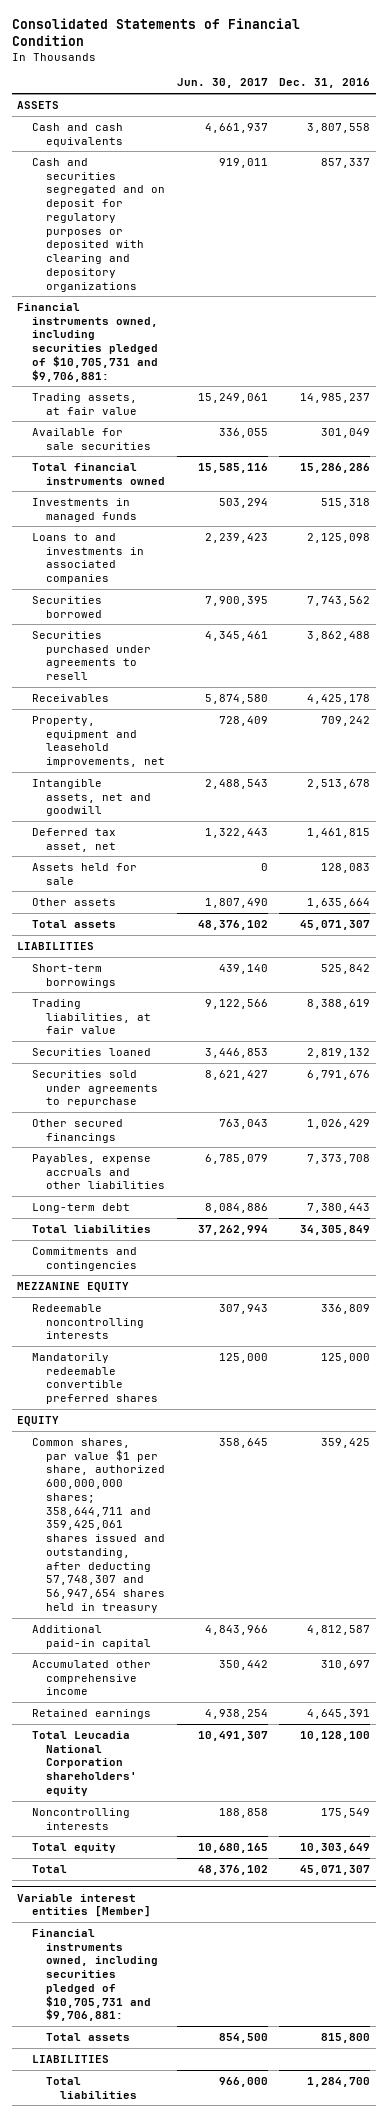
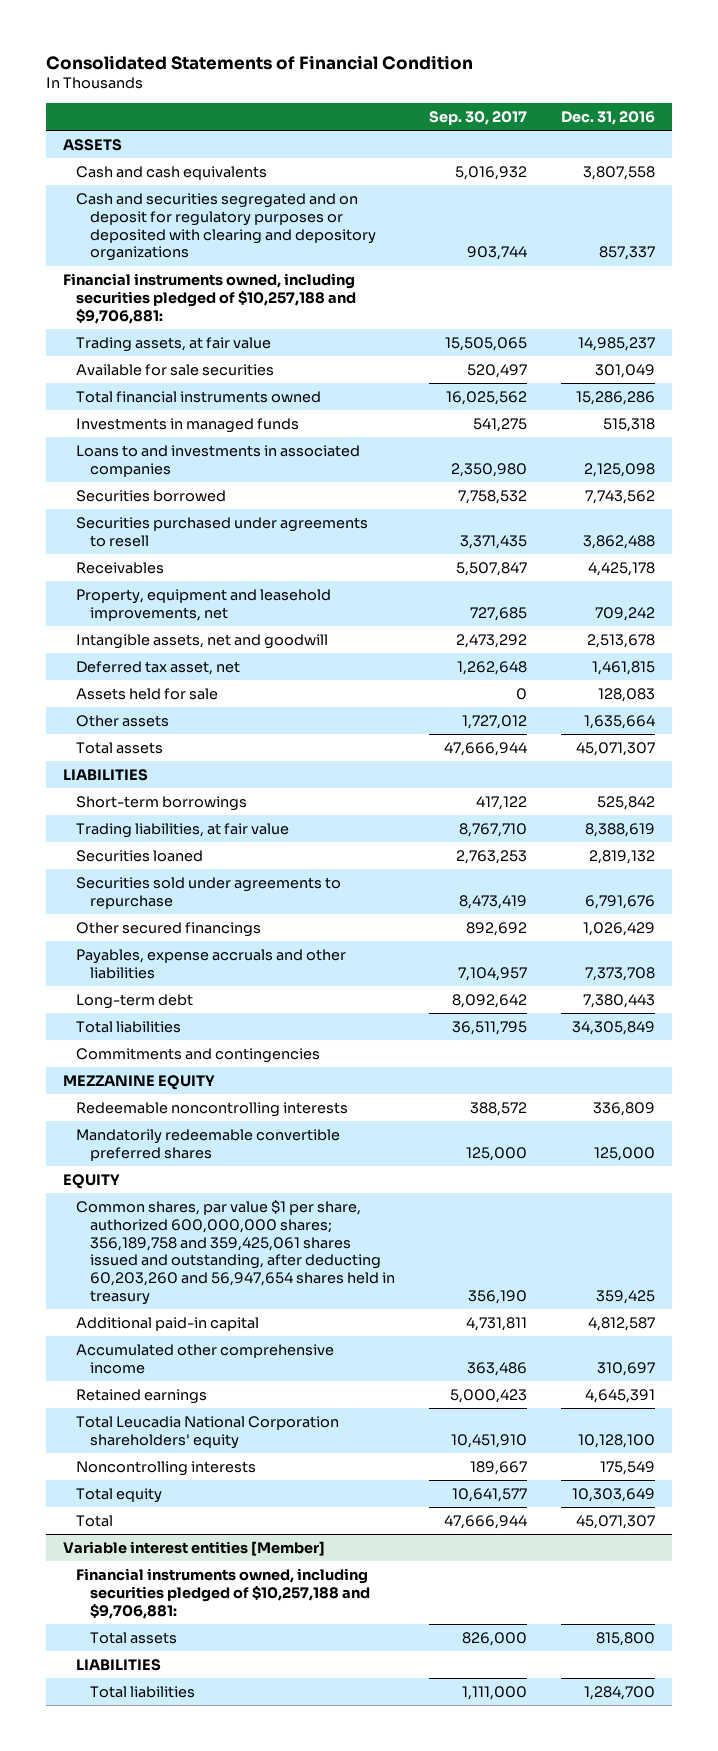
[176,78,268,89] Jun. 30, 2017 -> none
none -> [428,111,527,126] Sep. 30, 2017
[17,302,158,382] Financial instruments owned, including securities pledged of $10,705,731 and $9,706,881: -> [63,273,357,324] Financial instruments owned, including securities pledged of $10,257,188 and $9,706,881:
[31,1437,165,1613] Common shares, par value $1 per share, authorized 600,000,000 shares; 358,644,711 and 359,425,061 shares issued and outstanding, after deducting 57,748,307 and 56,947,654 shares held in treasury -> [76,1200,395,1306] Common shares, par value $1 per share, authorized 600,000,000 shares; 356,189,758 and 359,425,061 shares issued and outstanding, after deducting 60,203,260 and 56,947,654 shares held in treasury
[31,1928,158,2022] Financial instruments owned, including securities pledged of $10,705,731 and $9,706,881: -> [76,1568,370,1619] Financial instruments owned, including securities pledged of $10,257,188 and $9,706,881:

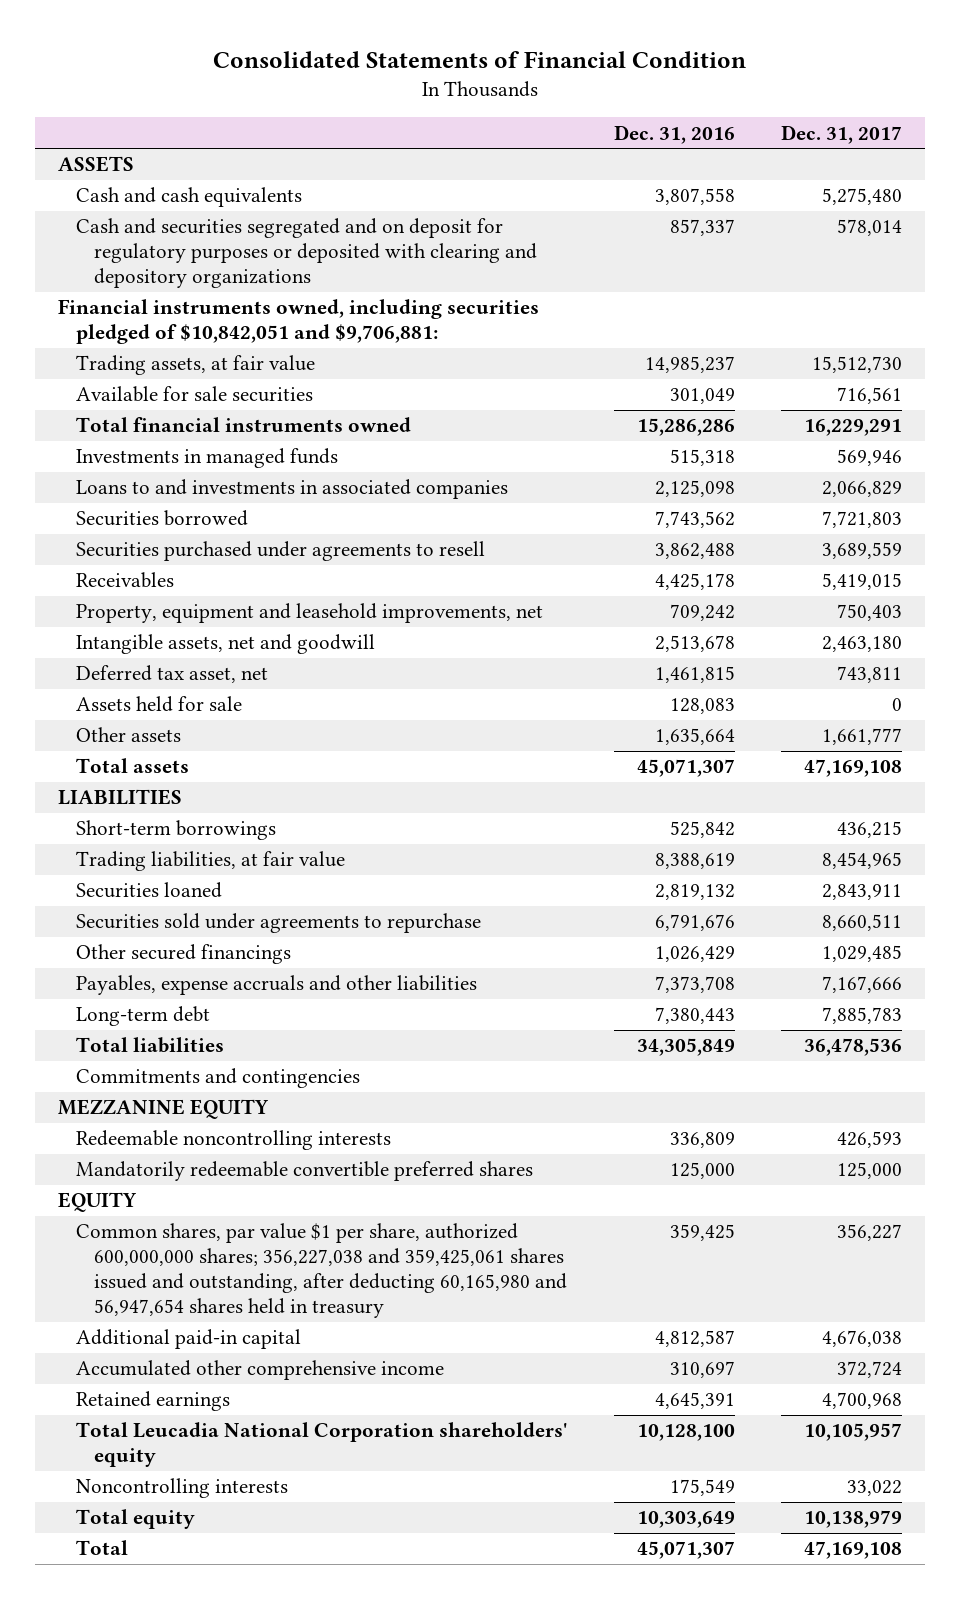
[428,111,527,126] Sep. 30, 2017 -> none
none -> [780,124,902,144] Dec. 31, 2017
[63,273,357,324] Financial instruments owned, including securities pledged of $10,257,188 and $9,706,881: -> [57,299,539,345] Financial instruments owned, including securities pledged of $10,842,051 and $9,706,881:
[76,1200,395,1306] Common shares, par value $1 per share, authorized 600,000,000 shares; 356,189,758 and 359,425,061 shares issued and outstanding, after deducting 60,203,260 and 56,947,654 shares held in treasury -> [76,1223,568,1319] Common shares, par value $1 per share, authorized 600,000,000 shares; 356,227,038 and 359,425,061 shares issued and outstanding, after deducting 60,165,980 and 56,947,654 shares held in treasury
[63,1541,326,1557] Variable interest entities [Member] -> none
[76,1568,370,1619] Financial instruments owned, including securities pledged of $10,257,188 and $9,706,881: -> none
[89,1632,177,1645] Total assets -> none
[76,1659,162,1672] LIABILITIES -> none
[89,1686,195,1699] Total liabilities -> none

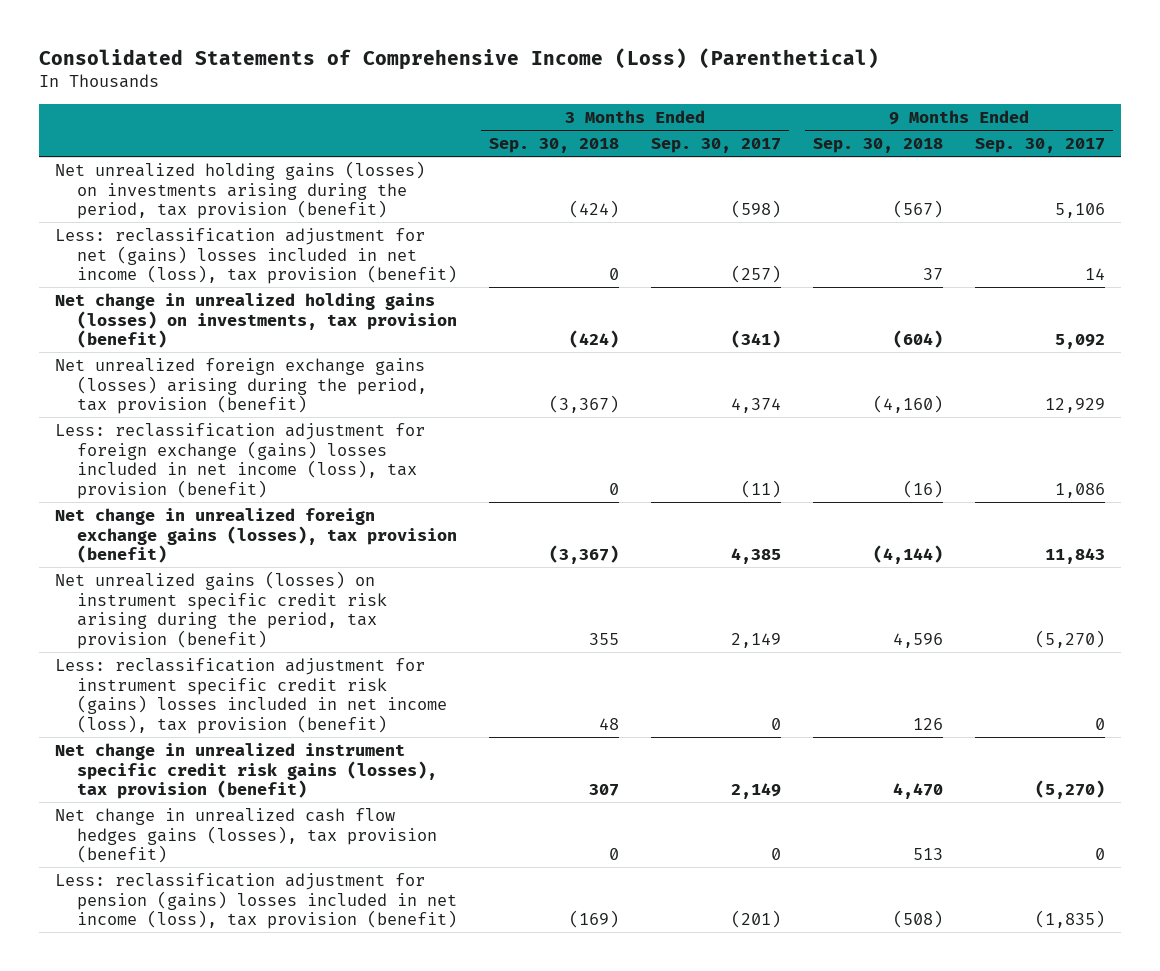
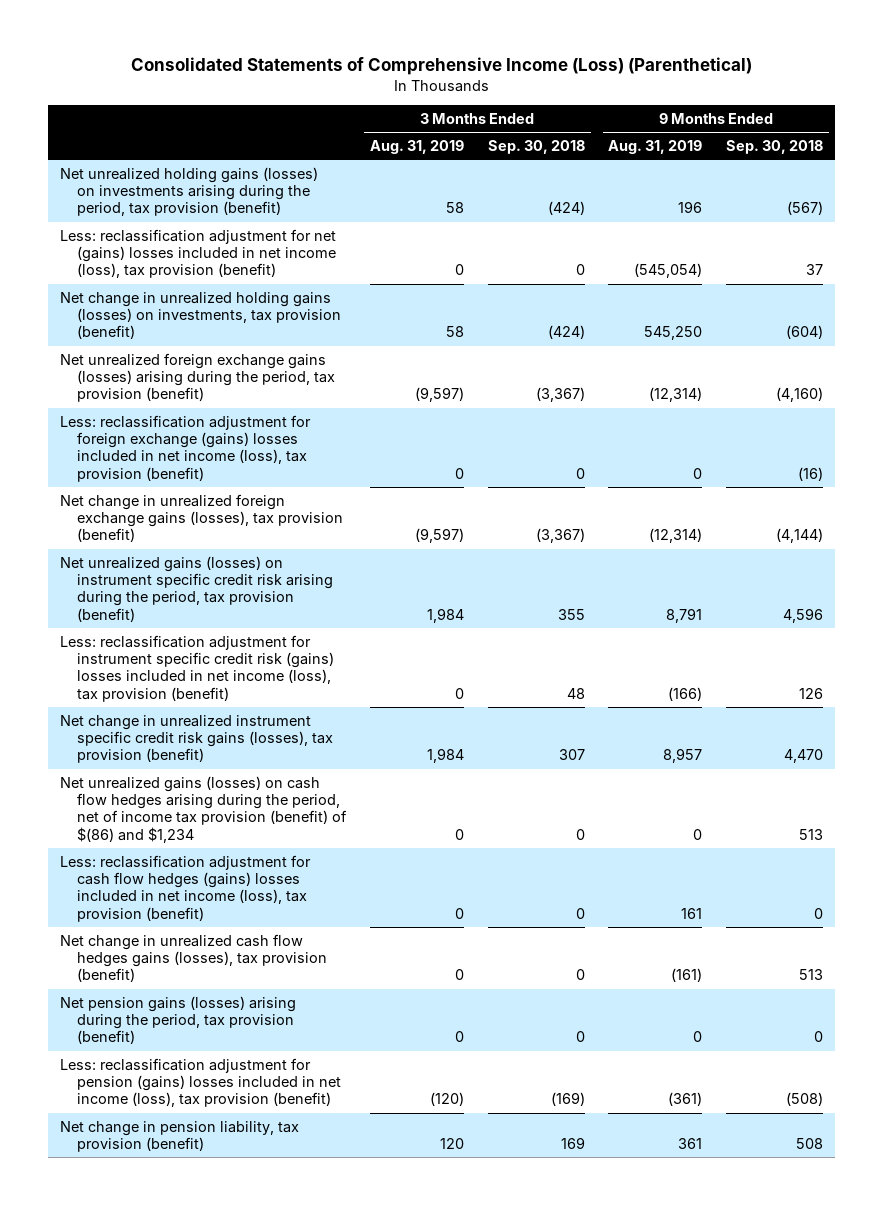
[651,137,782,153] Sep. 30, 2017 -> none
[975,137,1106,153] Sep. 30, 2017 -> none
none -> [370,139,465,154] Aug. 31, 2019
none -> [608,139,703,154] Aug. 31, 2019
none -> [60,775,348,843] Net unrealized gains (losses) on cash flow hedges arising during the period, net of income tax provision (benefit) of $(86) and $1,234
none -> [60,854,312,922] Less: reclassification adjustment for cash flow hedges (gains) losses included in net income (loss), tax provision (benefit)
none -> [60,995,297,1045] Net pension gains (losses) arising during the period, tax provision (benefit)
none -> [60,1120,300,1153] Net change in pension liability, tax provision (benefit)

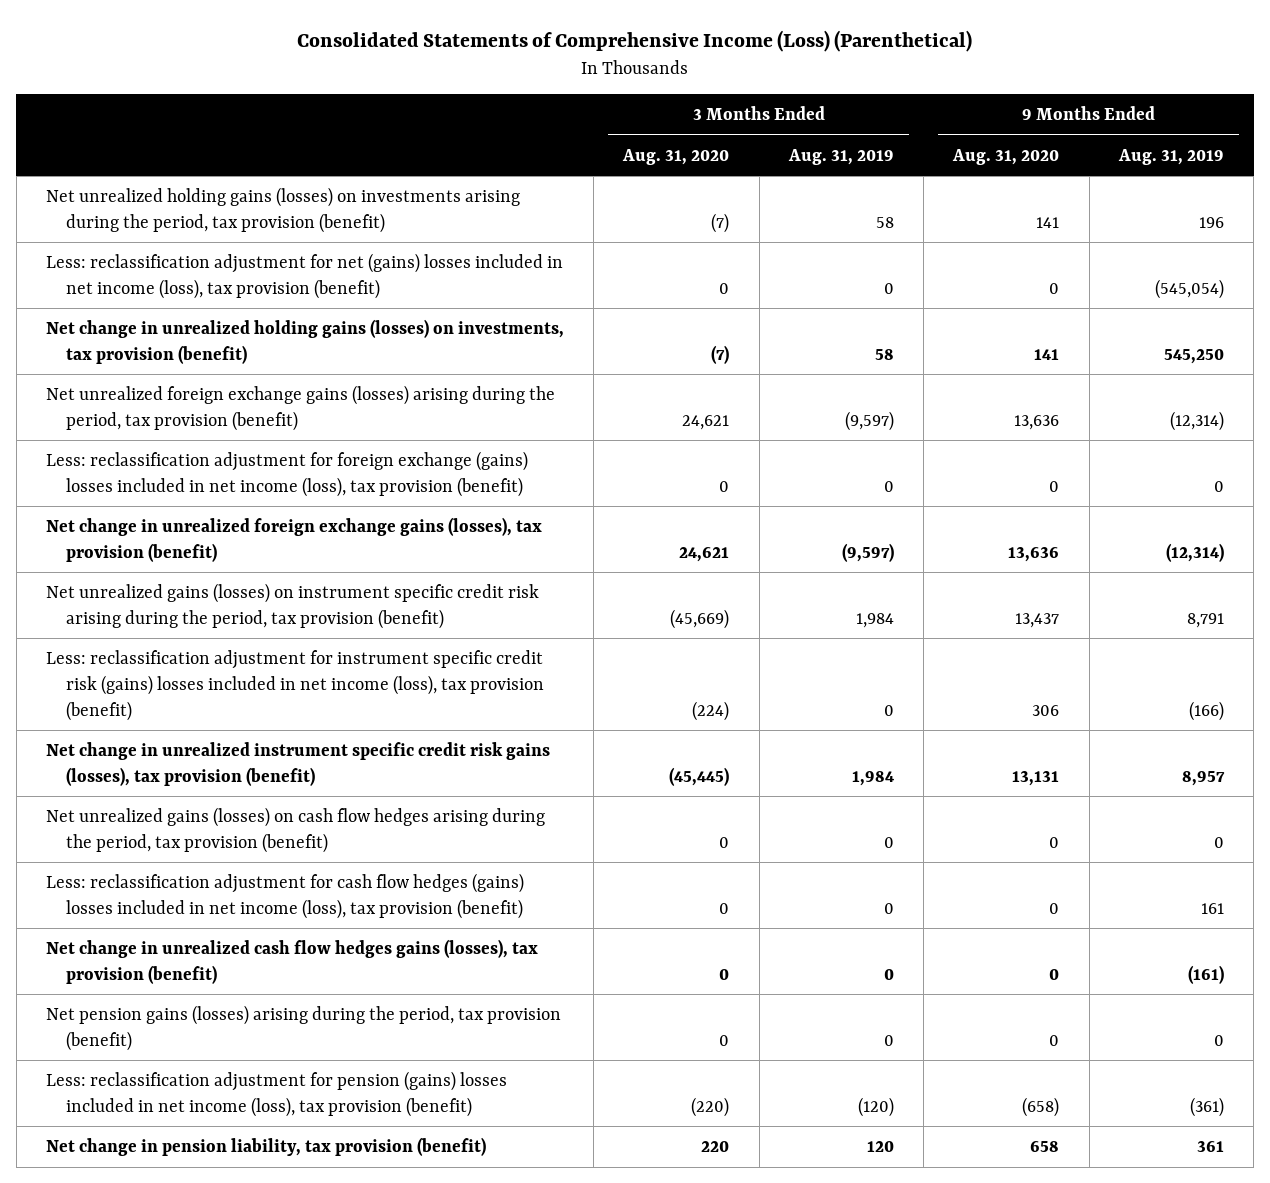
[487,139,585,154] Sep. 30, 2018 -> none
[726,139,824,154] Sep. 30, 2018 -> none
none -> [622,148,730,165] Aug. 31, 2020
none -> [952,148,1060,165] Aug. 31, 2020
[60,775,348,843] Net unrealized gains (losses) on cash flow hedges arising during the period, net of income tax provision (benefit) of $(86) and $1,234 -> [45,806,545,853] Net unrealized gains (losses) on cash flow hedges arising during the period, tax provision (benefit)

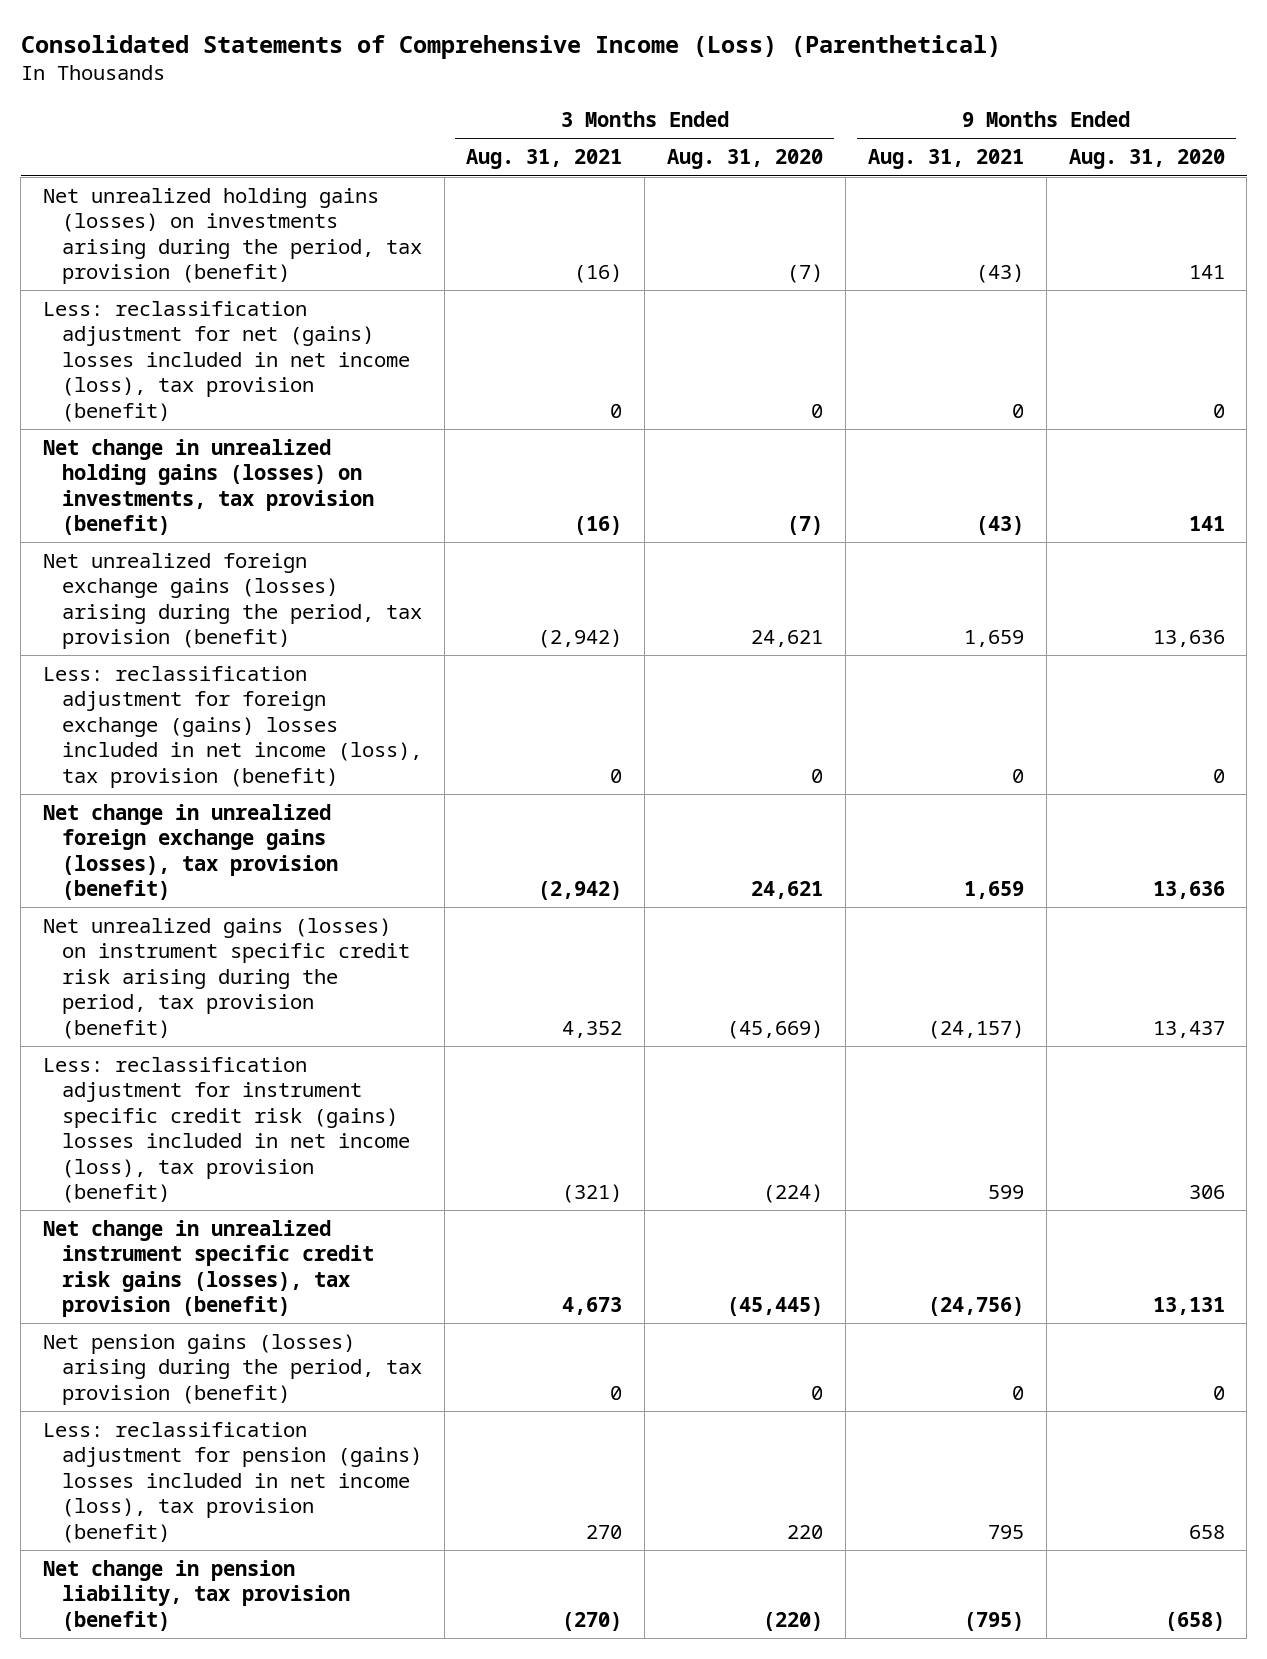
[787,148,894,165] Aug. 31, 2019 -> none
[1117,148,1224,165] Aug. 31, 2019 -> none
none -> [466,149,623,170] Aug. 31, 2021
none -> [867,149,1024,170] Aug. 31, 2021
[45,806,545,853] Net unrealized gains (losses) on cash flow hedges arising during the period, tax provision (benefit) -> none
[45,872,524,919] Less: reclassification adjustment for cash flow hedges (gains) losses included in net income (loss), tax provision (benefit) -> none
[45,938,538,984] Net change in unrealized cash flow hedges gains (losses), tax provision (benefit) -> none
[691,1096,730,1117] (220) -> [787,1524,824,1539] 220
[1022,1096,1060,1117] (658) -> [1188,1524,1225,1539] 658
[701,1140,730,1152] 220 -> [763,1611,824,1631] (220)
[1030,1140,1060,1152] 658 -> [1164,1611,1225,1631] (658)

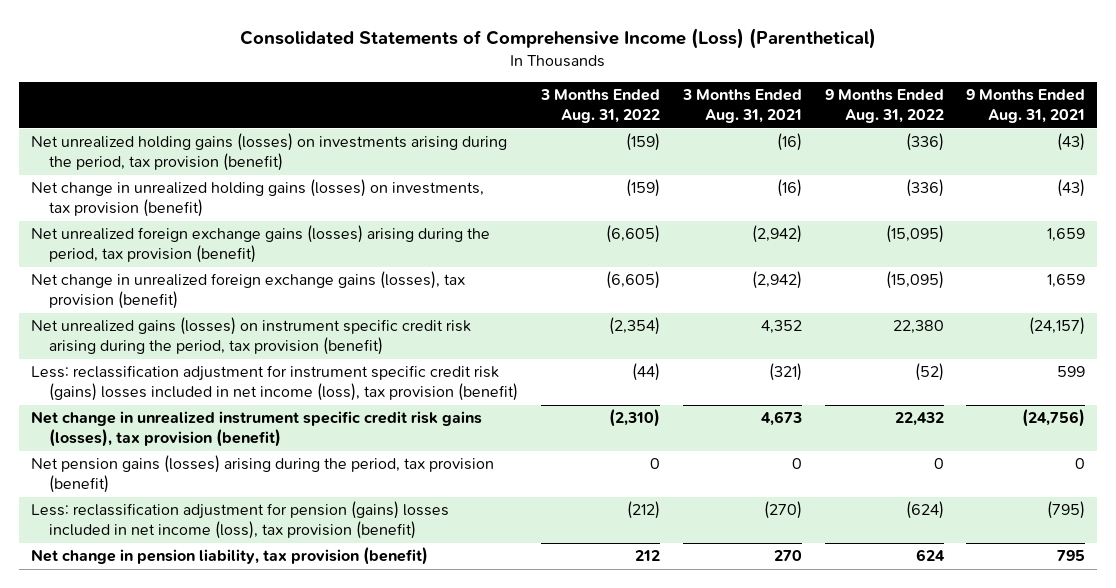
[667,149,824,170] Aug. 31, 2020 -> none
[1068,149,1225,170] Aug. 31, 2020 -> none
none -> [540,89,661,124] 3 Months Ended Aug. 31, 2022
none -> [824,89,944,124] 9 Months Ended Aug. 31, 2022
[42,301,410,422] Less: reclassification adjustment for net (gains) losses included in net income (loss), tax provision (benefit) -> none
[42,666,422,788] Less: reclassification adjustment for foreign exchange (gains) losses included in net income (loss), tax provision (benefit) -> none
[586,1524,623,1539] 270 -> [763,501,802,520] (270)
[987,1524,1024,1539] 795 -> [1047,501,1086,520] (795)
[562,1611,623,1631] (270) -> [773,550,802,562] 270
[963,1611,1024,1631] (795) -> [1057,550,1086,562] 795

